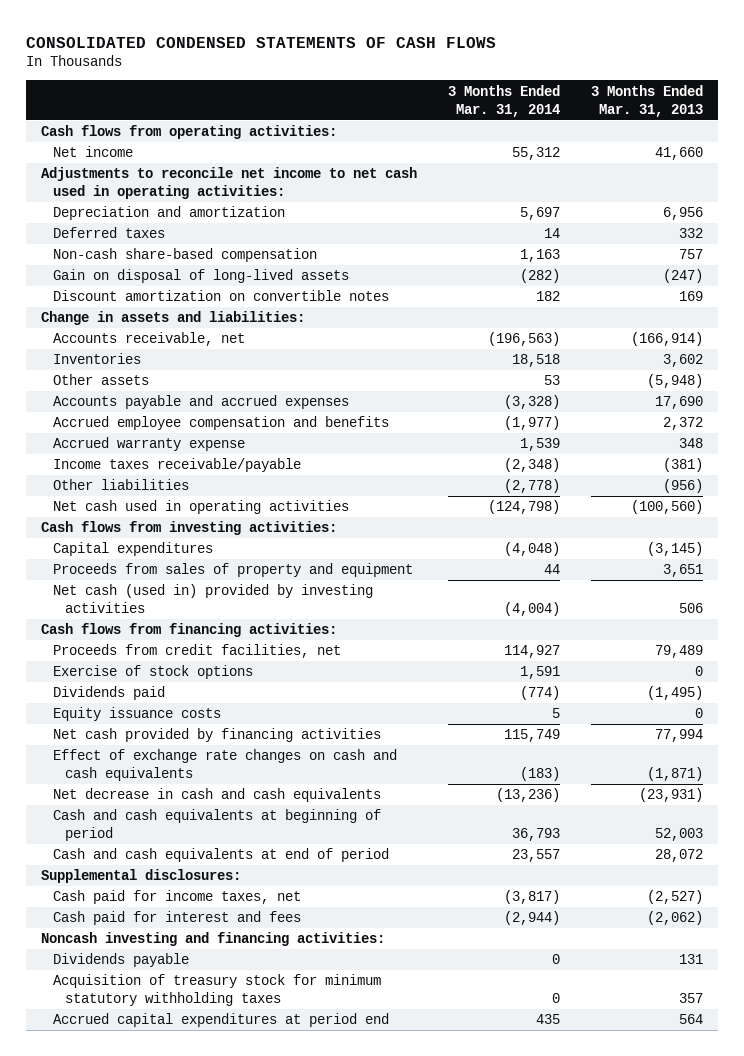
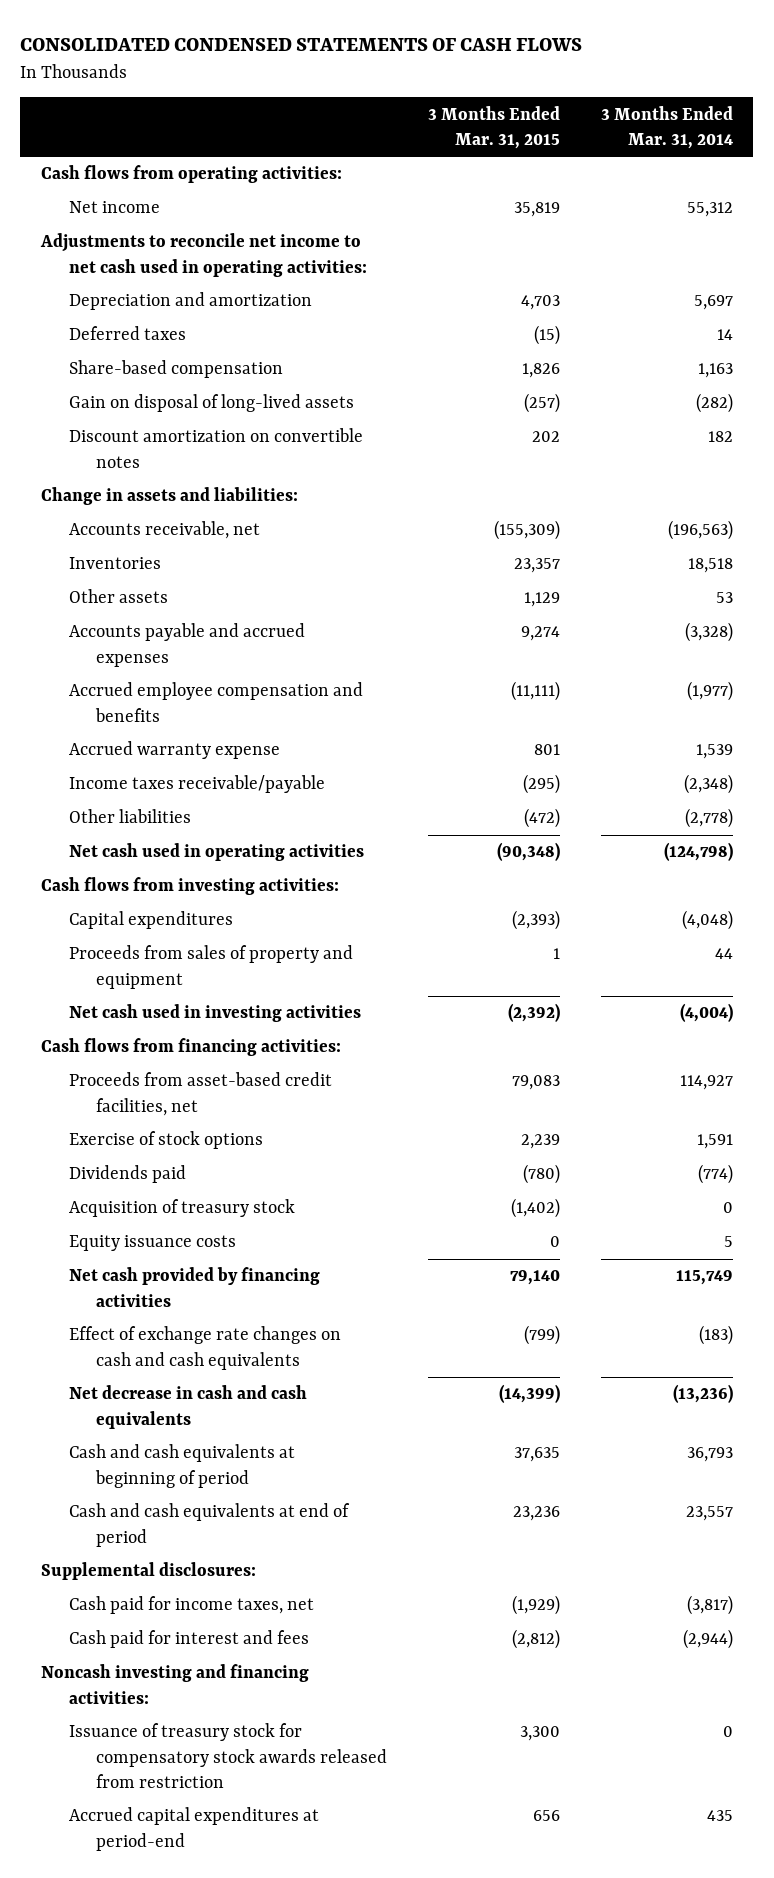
[590,84,703,117] 3 Months Ended Mar. 31, 2013 -> none
none -> [428,105,561,150] 3 Months Ended Mar. 31, 2015
[53,248,318,263] Non-cash share-based compensation -> [68,360,283,379] Share-based compensation
[53,584,374,614] Net cash (used in) provided by investing activities -> [68,1004,361,1023] Net cash used in investing activities
[53,644,342,659] Proceeds from credit facilities, net -> [68,1072,332,1116] Proceeds from asset-based credit facilities, net
none -> [68,1199,295,1218] Acquisition of treasury stock
[53,953,190,968] Dividends payable -> none
[53,974,382,1007] Acquisition of treasury stock for minimum statutory withholding taxes -> none
none -> [68,1723,388,1789] Issuance of treasury stock for compensatory stock awards released from restriction
[53,1013,390,1028] Accrued capital expenditures at period end -> [68,1807,319,1851] Accrued capital expenditures at period-end

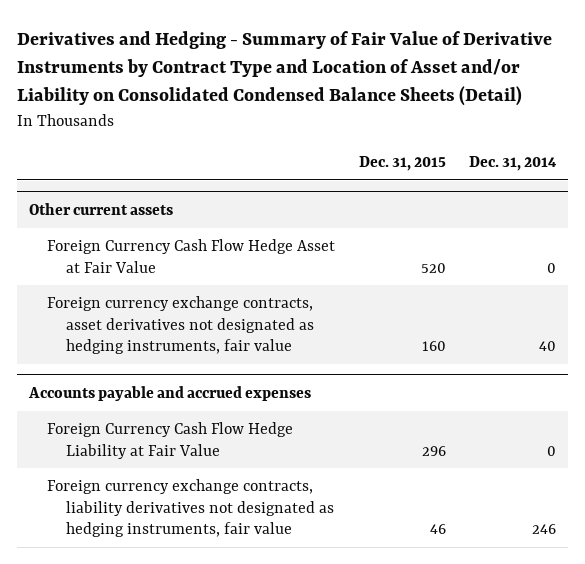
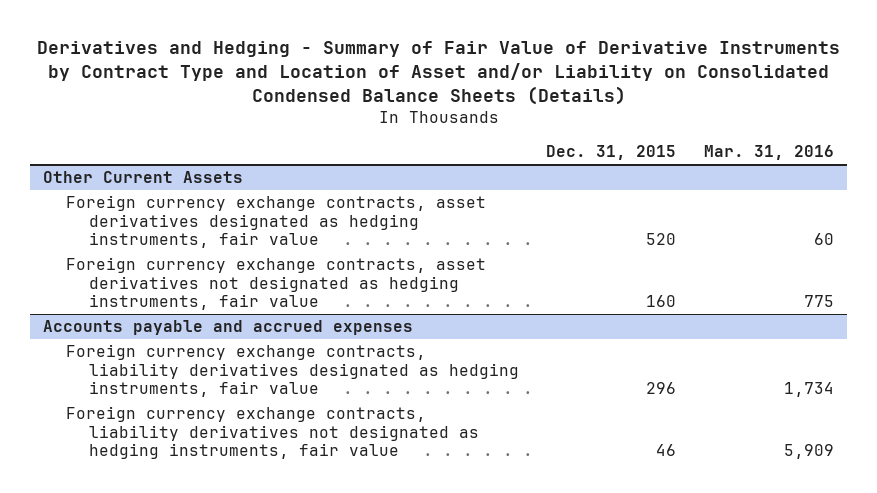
[17,31,553,107] Derivatives and Hedging - Summary of Fair Value of Derivative Instruments by Contract Type and Location of Asset and/or Liability on Consolidated Condensed Balance Sheets (Detail) -> [36,41,840,106] Derivatives and Hedging - Summary of Fair Value of Derivative Instruments by Contract Type and Location of Asset and/or Liability on Consolidated Condensed Balance Sheets (Details)
[469,155,558,171] Dec. 31, 2014 -> none
none -> [703,145,834,161] Mar. 31, 2016
[28,202,173,215] Other current assets -> [43,171,244,184] Other Current Assets
[47,239,336,273] Foreign Currency Cash Flow Hedge Asset at Fair Value -> [66,195,487,249] Foreign currency exchange contracts, asset derivatives designated as hedging instruments, fair value
[47,422,294,459] Foreign Currency Cash Flow Hedge Liability at Fair Value -> [66,344,520,398] Foreign currency exchange contracts, liability derivatives designated as hedging instruments, fair value

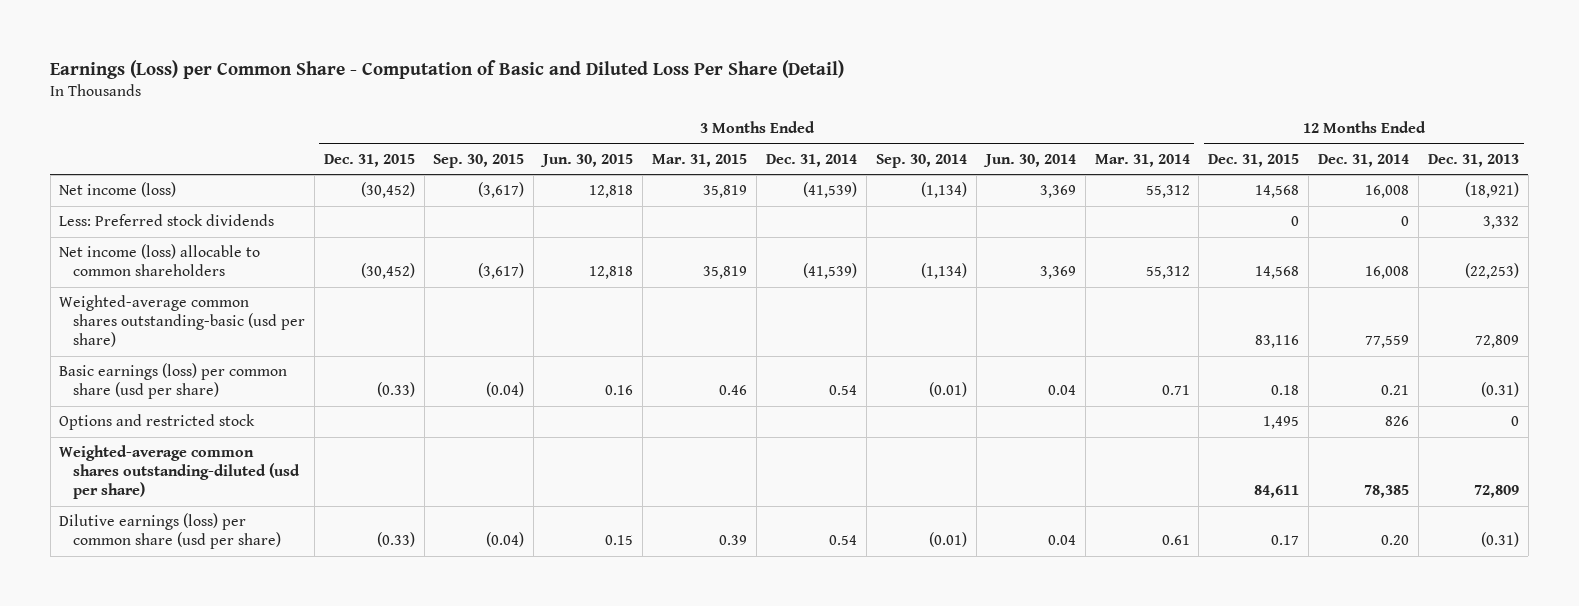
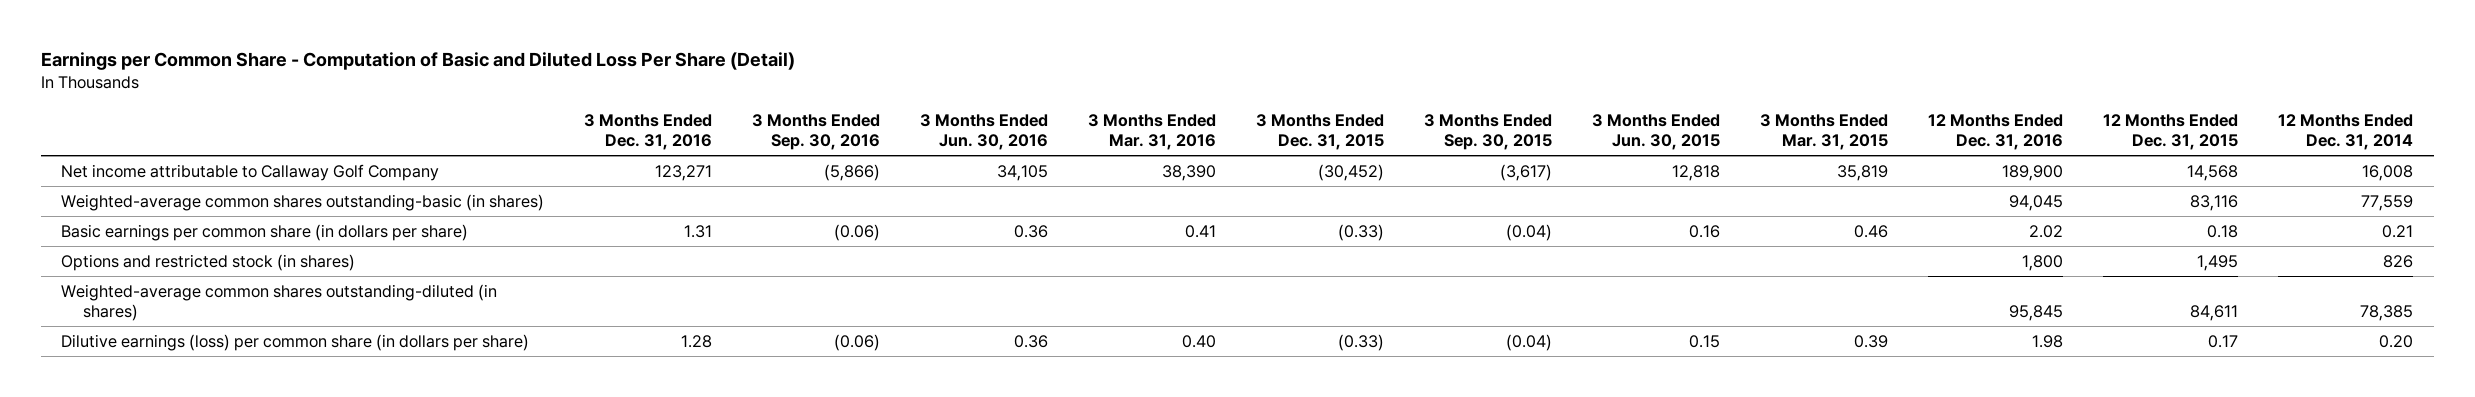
[50,59,845,79] Earnings (Loss) per Common Share - Computation of Basic and Diluted Loss Per Share (Detail) -> [41,52,796,71] Earnings per Common Share - Computation of Basic and Diluted Loss Per Share (Detail)
[765,153,857,167] Dec. 31, 2014 -> none
[875,153,967,168] Sep. 30, 2014 -> none
[982,153,1076,167] Jun. 30, 2014 -> none
[1094,153,1190,167] Mar. 31, 2014 -> none
[1428,153,1520,167] Dec. 31, 2013 -> none
none -> [584,113,713,150] 3 Months Ended Dec. 31, 2016
none -> [752,113,881,150] 3 Months Ended Sep. 30, 2016
none -> [920,113,1049,150] 3 Months Ended Jun. 30, 2016
none -> [1088,113,1217,150] 3 Months Ended Mar. 31, 2016
none -> [1928,113,2064,150] 12 Months Ended Dec. 31, 2016
[59,214,275,227] Less: Preferred stock dividends -> none
[59,244,261,277] Net income (loss) allocable to common shareholders -> none
[59,182,177,198] Net income (loss) -> [61,163,440,181] Net income attributable to Callaway Golf Company
[59,295,305,348] Weighted-average common shares outstanding-basic (usd per share) -> [61,193,545,211] Weighted-average common shares outstanding-basic (in shares)
[59,363,288,400] Basic earnings (loss) per common share (usd per share) -> [61,223,469,241] Basic earnings per common share (in dollars per share)
[59,414,256,431] Options and restricted stock -> [61,253,356,271] Options and restricted stock (in shares)
[59,445,300,500] Weighted-average common shares outstanding-diluted (usd per share) -> [61,283,498,322] Weighted-average common shares outstanding-diluted (in shares)
[59,513,281,550] Dilutive earnings (loss) per common share (usd per share) -> [61,333,530,351] Dilutive earnings (loss) per common share (in dollars per share)

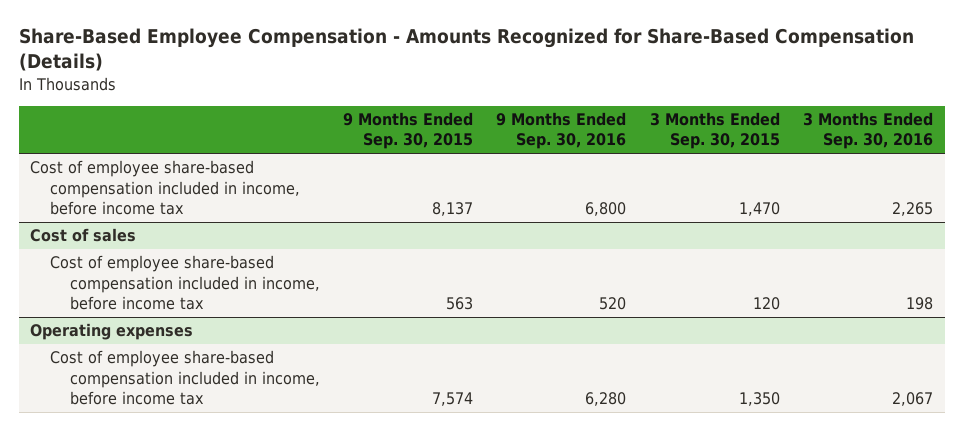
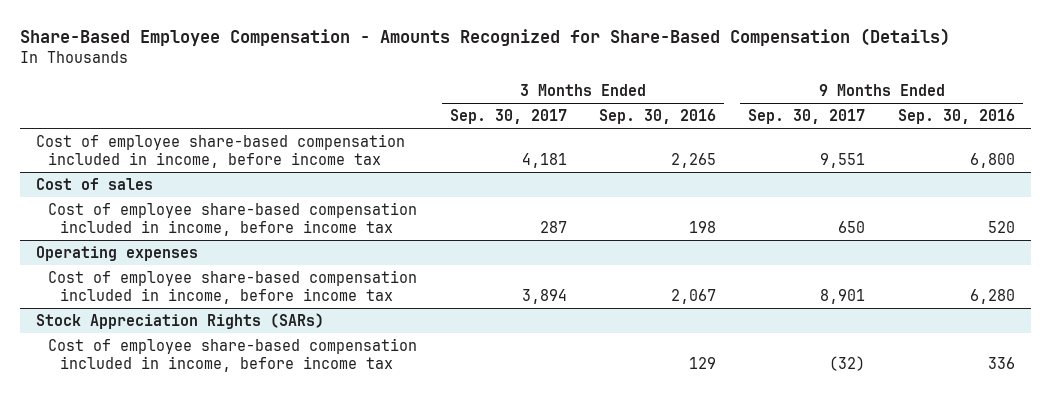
[343,111,474,150] 9 Months Ended Sep. 30, 2015 -> none
[649,111,780,150] 3 Months Ended Sep. 30, 2015 -> none
none -> [449,108,567,124] Sep. 30, 2017
none -> [748,108,866,124] Sep. 30, 2017
none -> [36,312,325,329] Stock Appreciation Rights (SARs)
none -> [48,337,418,372] Cost of employee share-based compensation included in income, before income tax

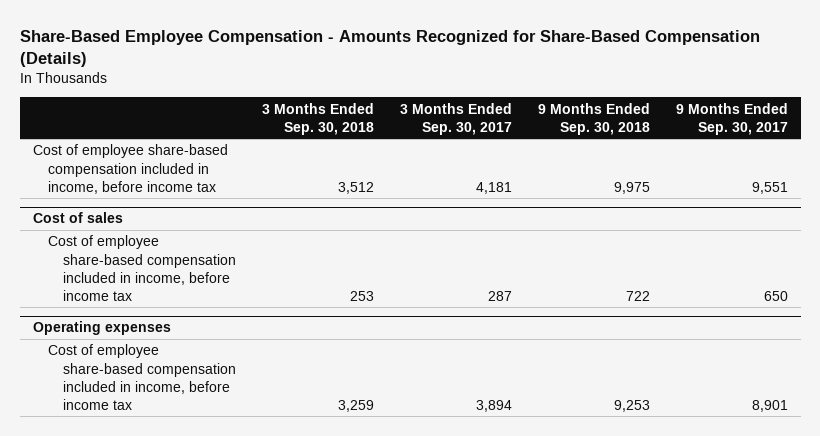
[599,108,717,124] Sep. 30, 2016 -> none
[897,108,1015,124] Sep. 30, 2016 -> none
none -> [261,102,374,135] 3 Months Ended Sep. 30, 2018
none -> [537,102,650,135] 9 Months Ended Sep. 30, 2018
[36,312,325,329] Stock Appreciation Rights (SARs) -> none
[48,337,418,372] Cost of employee share-based compensation included in income, before income tax -> none

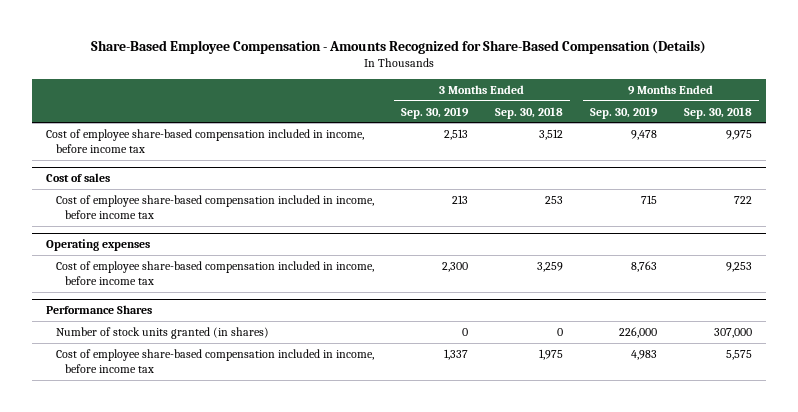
[399,102,512,135] 3 Months Ended Sep. 30, 2017 -> none
[675,102,788,135] 9 Months Ended Sep. 30, 2017 -> none
none -> [400,106,469,119] Sep. 30, 2019
none -> [589,106,658,119] Sep. 30, 2019
none -> [45,305,152,315] Performance Shares
none -> [55,326,269,339] Number of stock units granted (in shares)
none -> [55,348,374,373] Cost of employee share-based compensation included in income, before income tax

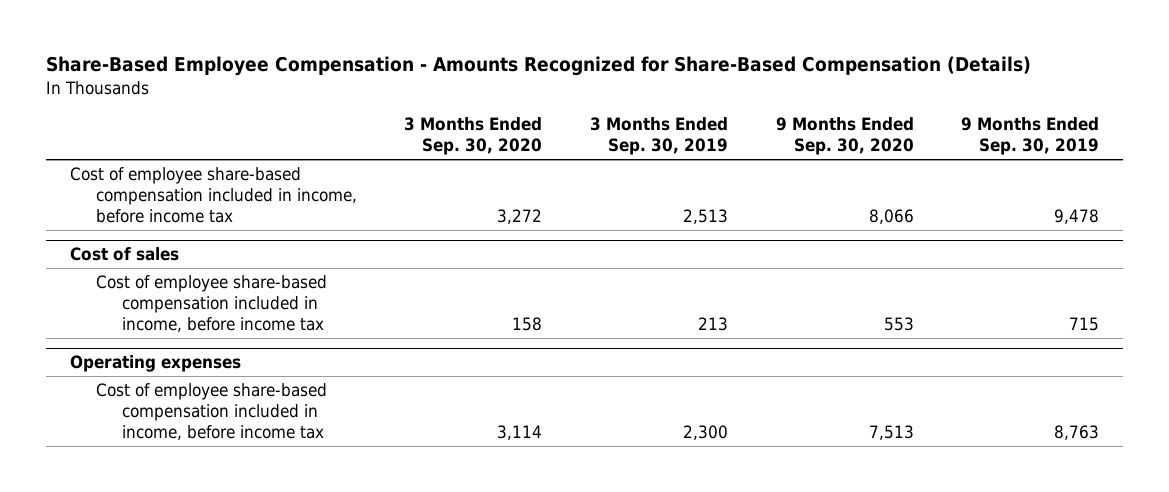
[494,106,563,119] Sep. 30, 2018 -> none
[683,106,752,119] Sep. 30, 2018 -> none
none -> [404,117,543,156] 3 Months Ended Sep. 30, 2020
none -> [775,117,914,156] 9 Months Ended Sep. 30, 2020
[45,305,152,315] Performance Shares -> none
[55,326,269,339] Number of stock units granted (in shares) -> none
[55,348,374,373] Cost of employee share-based compensation included in income, before income tax -> none

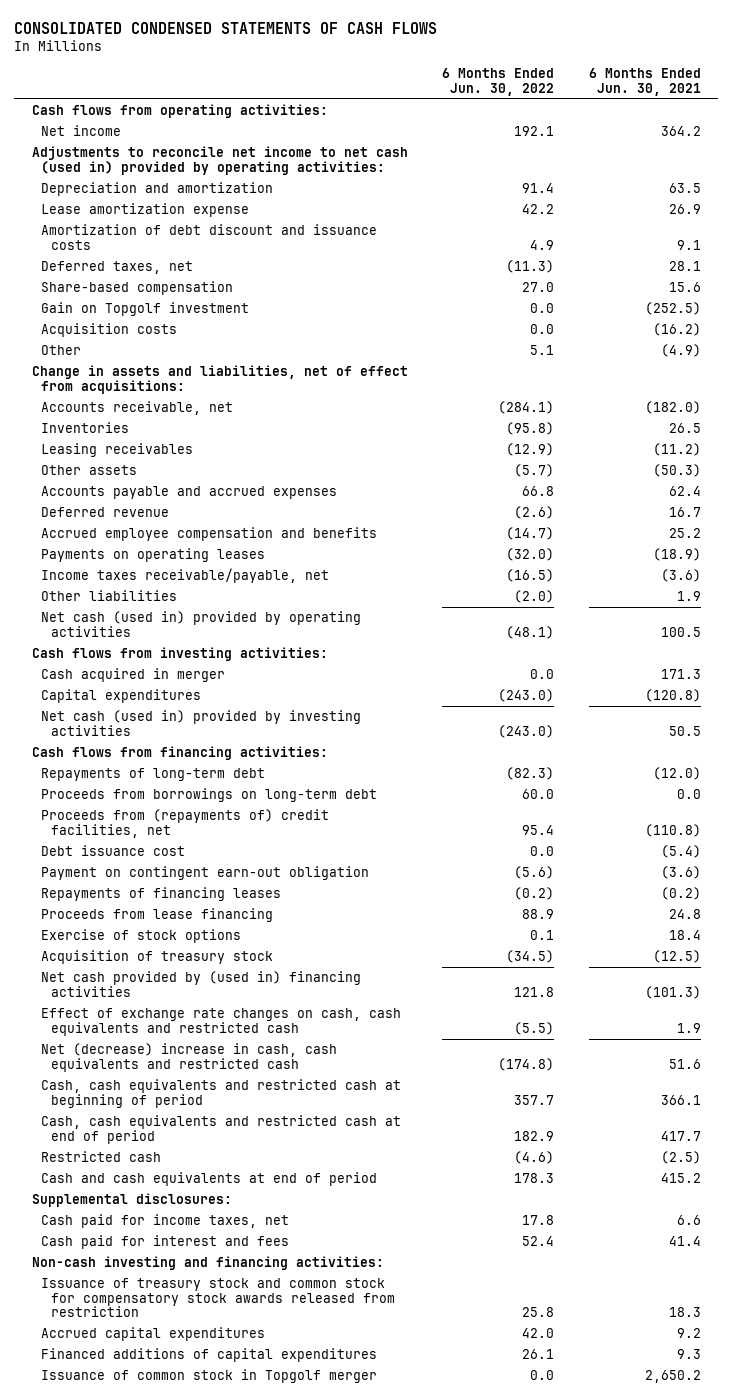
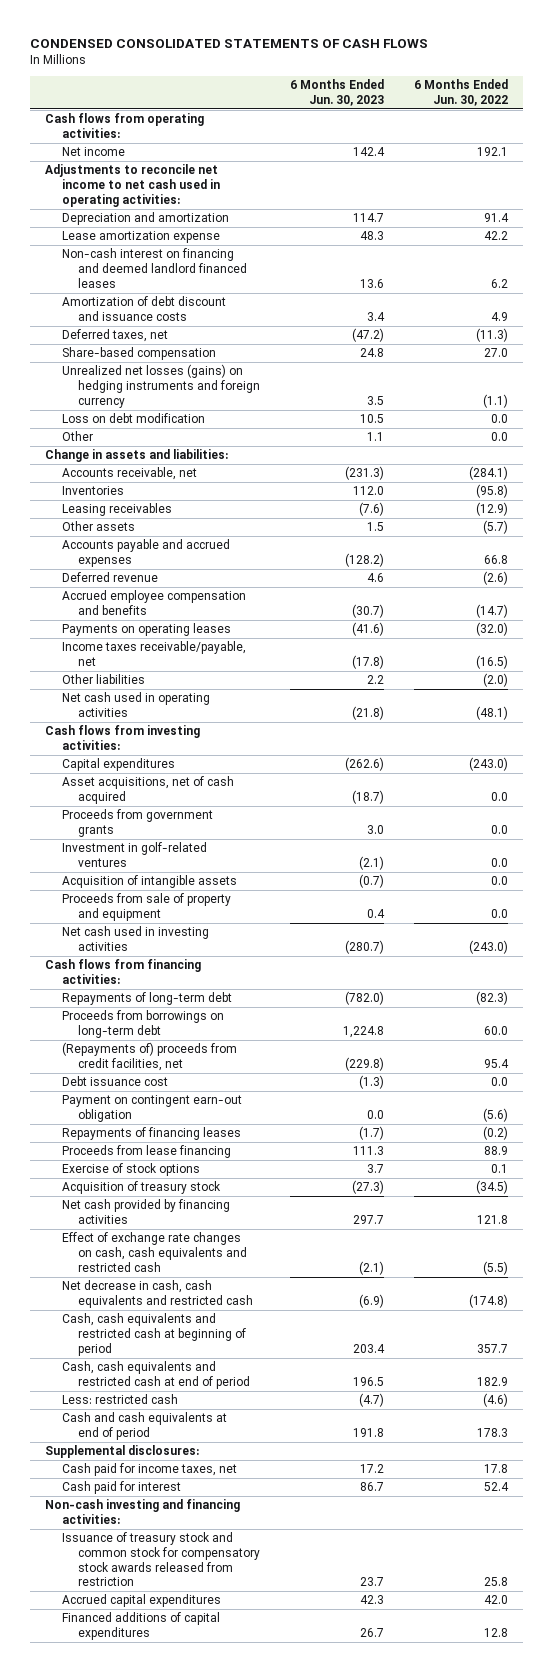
[14,21,438,34] CONSOLIDATED CONDENSED STATEMENTS OF CASH FLOWS -> [29,39,428,49] CONDENSED CONSOLIDATED STATEMENTS OF CASH FLOWS
[588,68,701,96] 6 Months Ended Jun. 30, 2021 -> none
none -> [290,79,385,106] 6 Months Ended Jun. 30, 2023
[31,146,408,175] Adjustments to reconcile net income to net cash (used in) provided by operating activities: -> [44,164,220,207] Adjustments to reconcile net income to net cash used in operating activities:
none -> [61,248,248,288] Non-cash interest on financing and deemed landlord financed leases
[41,302,250,317] Gain on Topgolf investment -> none
[41,323,178,338] Acquisition costs -> none
none -> [61,364,261,408] Unrealized net losses (gains) on hedging instruments and foreign currency
none -> [61,413,205,424] Loss on debt modification
[530,345,555,356] 5.1 -> [491,432,509,442] 0.0
[31,365,408,394] Change in assets and liabilities, net of effect from acquisitions: -> [44,449,228,463] Change in assets and liabilities:
[41,611,362,637] Net cash (used in) provided by operating activities -> [61,692,210,717] Net cash used in operating activities
[41,668,226,683] Cash acquired in merger -> none
none -> [61,776,234,804] Asset acquisitions, net of cash acquired
none -> [61,809,213,837] Proceeds from government grants
none -> [61,842,207,867] Investment in golf-related ventures
none -> [61,875,237,889] Acquisition of intangible assets
none -> [61,893,231,921] Proceeds from sale of property and equipment
[41,710,362,736] Net cash (used in) provided by investing activities -> [61,926,209,951] Net cash used in investing activities
[41,809,330,838] Proceeds from (repayments of) credit facilities, net -> [61,1042,237,1071] (Repayments of) proceeds from credit facilities, net
[41,971,362,997] Net cash provided by (used in) financing activities -> [61,1199,230,1224] Net cash provided by financing activities
[41,1043,338,1072] Net (decrease) increase in cash, cash equivalents and restricted cash -> [61,1280,254,1308] Net decrease in cash, cash equivalents and restricted cash
[41,1151,162,1163] Restricted cash -> [61,1394,178,1405] Less: restricted cash
[41,1235,290,1250] Cash paid for interest and fees -> [61,1481,181,1495] Cash paid for interest
[41,1369,378,1384] Issuance of common stock in Topgolf merger -> none
[522,1349,555,1360] 26.1 -> [484,1627,509,1637] 12.8

